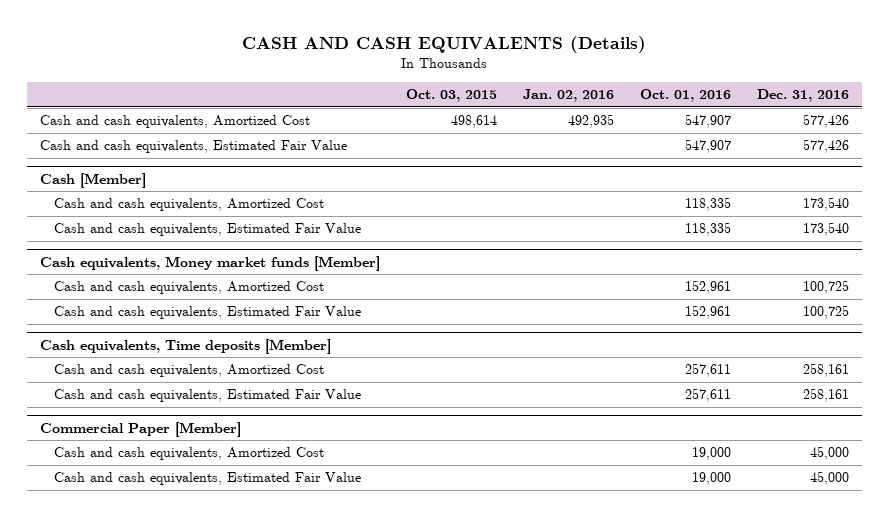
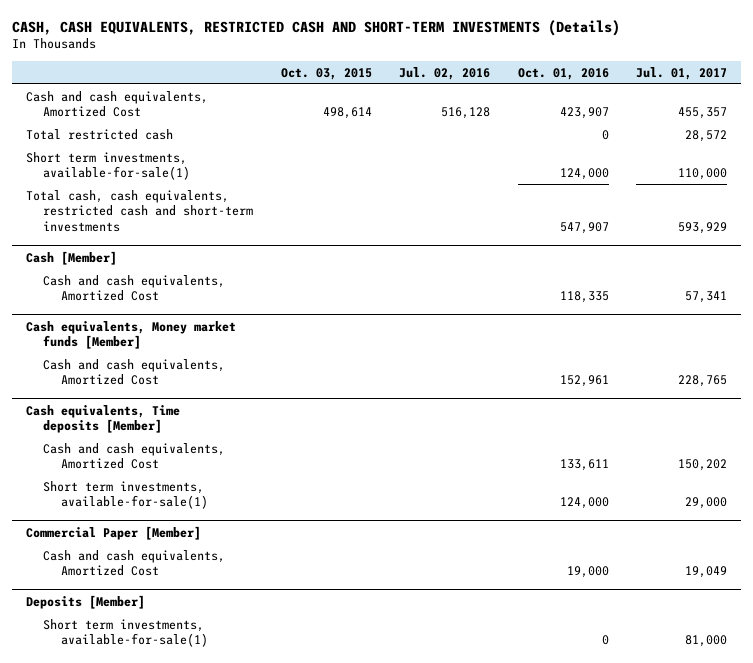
[242,35,647,53] CASH AND CASH EQUIVALENTS (Details) -> [12,19,621,36] CASH, CASH EQUIVALENTS, RESTRICTED CASH AND SHORT-TERM INVESTMENTS (Details)
[522,89,614,103] Jan. 02, 2016 -> none
[756,89,849,103] Dec. 31, 2016 -> none
none -> [399,66,491,80] Jul. 02, 2016
none -> [635,66,727,80] Jul. 01, 2017
[684,114,731,129] 547,907 -> [559,107,609,120] 423,907
none -> [25,128,173,140] Total restricted cash
none -> [25,151,191,181] Short term investments, available-for-sale(1)
[39,140,347,154] Cash and cash equivalents, Estimated Fair Value -> [25,189,254,233] Total cash, cash equivalents, restricted cash and short-term investments
[54,223,362,237] Cash and cash equivalents, Estimated Fair Value -> none
[54,306,362,320] Cash and cash equivalents, Estimated Fair Value -> none
[54,389,362,403] Cash and cash equivalents, Estimated Fair Value -> none
[684,363,731,378] 257,611 -> [559,459,609,472] 133,611
none -> [43,480,209,510] Short term investments, available-for-sale(1)
[54,472,362,486] Cash and cash equivalents, Estimated Fair Value -> none
none -> [25,594,145,609] Deposits [Member]
none -> [43,618,209,648] Short term investments, available-for-sale(1)

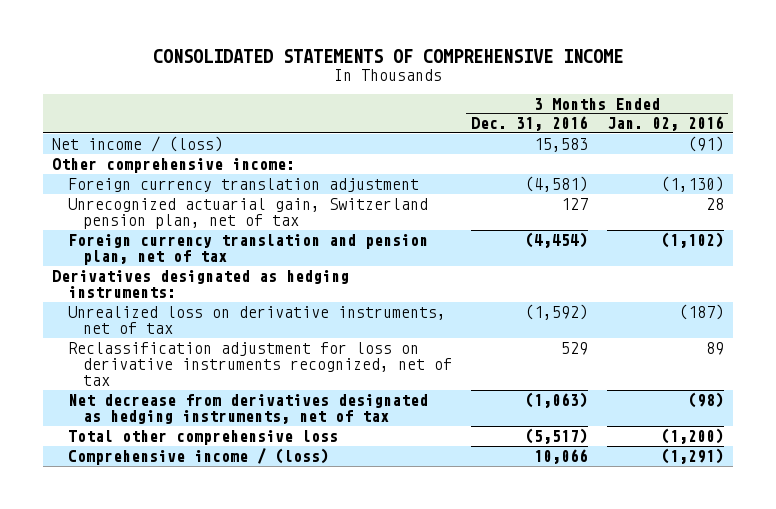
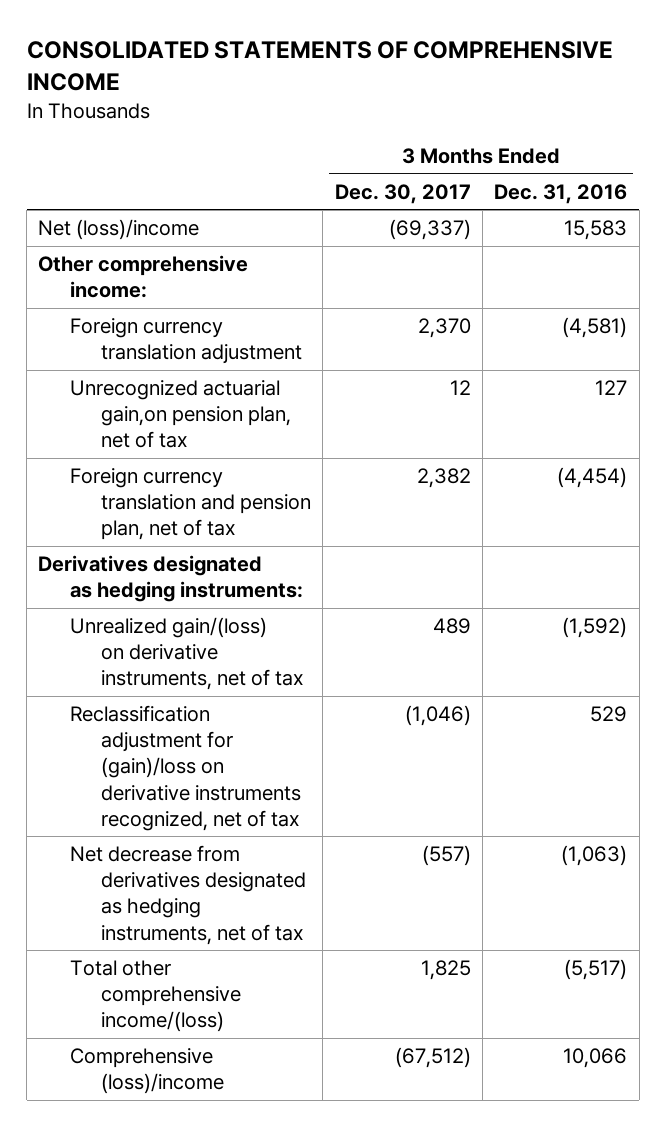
[606,116,724,132] Jan. 02, 2016 -> none
none -> [334,183,471,204] Dec. 30, 2017
[52,135,224,152] Net income / (loss) -> [38,219,200,241] Net (loss)/income
[67,197,428,229] Unrecognized actuarial gain, Switzerland pension plan, net of tax -> [69,380,292,449] Unrecognized actuarial gain,on pension plan, net of tax
[67,305,446,334] Unrealized loss on derivative instruments, net of tax -> [69,617,305,691] Unrealized gain/(loss) on derivative instruments, net of tax
[67,341,453,387] Reclassification adjustment for loss on derivative instruments recognized, net of tax -> [69,705,302,831] Reclassification adjustment for (gain)/loss on derivative instruments recognized, net of tax
[67,429,338,445] Total other comprehensive loss -> [69,960,242,1033] Total other comprehensive income/(loss)
[67,447,329,465] Comprehensive income / (loss) -> [69,1048,225,1095] Comprehensive (loss)/income

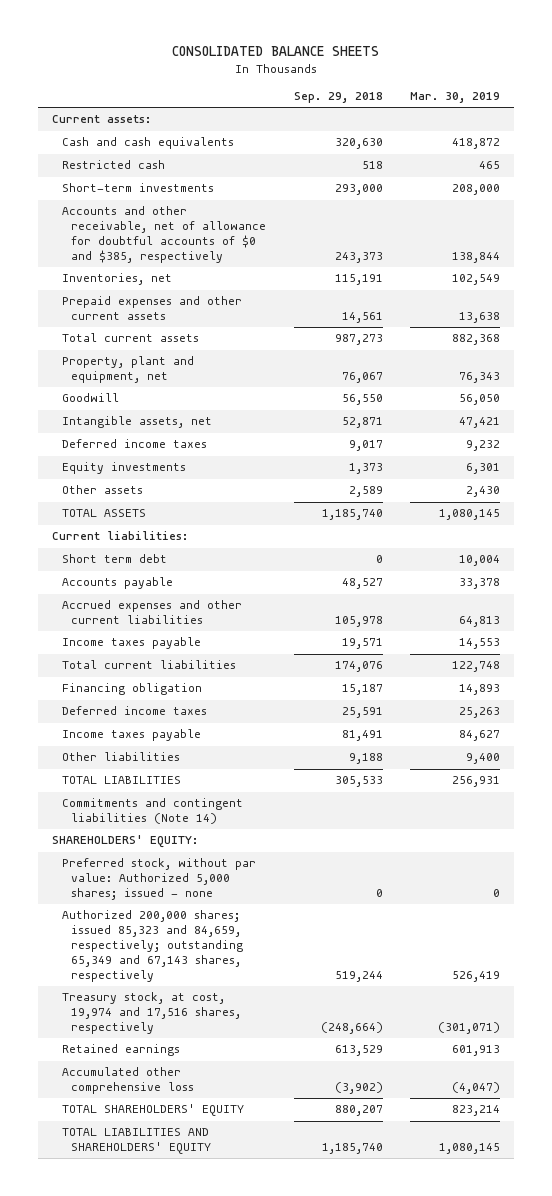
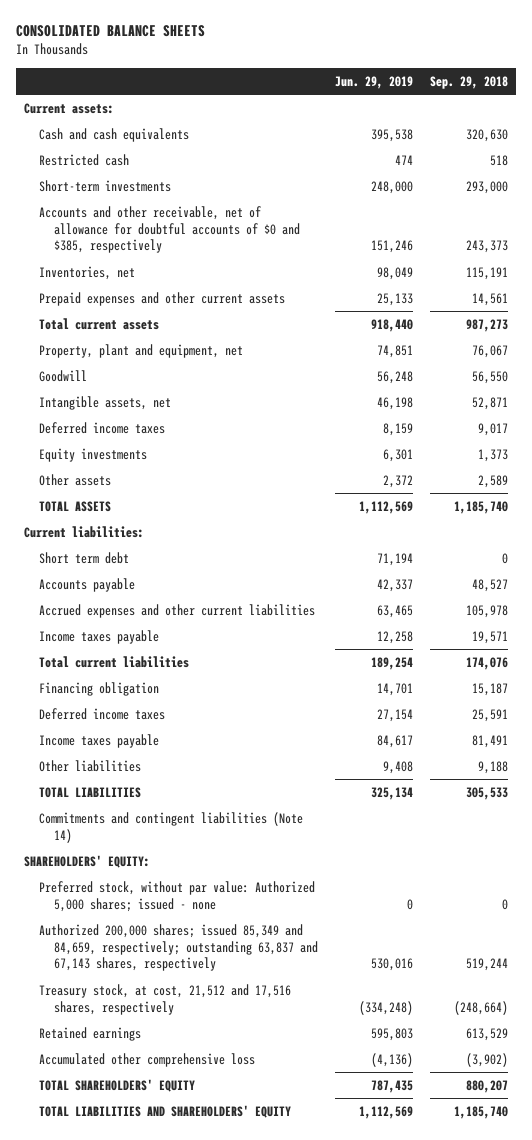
[410,91,501,103] Mar. 30, 2019 -> none
none -> [334,75,413,89] Jun. 29, 2019
[61,910,244,982] Authorized 200,000 shares; issued 85,323 and 84,659, respectively; outstanding 65,349 and 67,143 shares, respectively -> [38,923,318,972] Authorized 200,000 shares; issued 85,349 and 84,659, respectively; outstanding 63,837 and 67,143 shares, respectively
[61,992,242,1035] Treasury stock, at cost, 19,974 and 17,516 shares, respectively -> [38,983,291,1015] Treasury stock, at cost, 21,512 and 17,516 shares, respectively

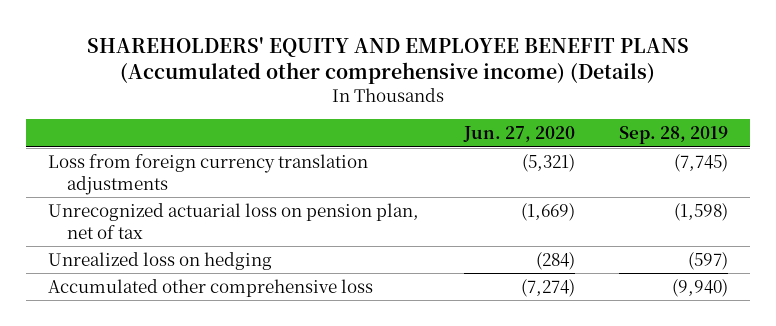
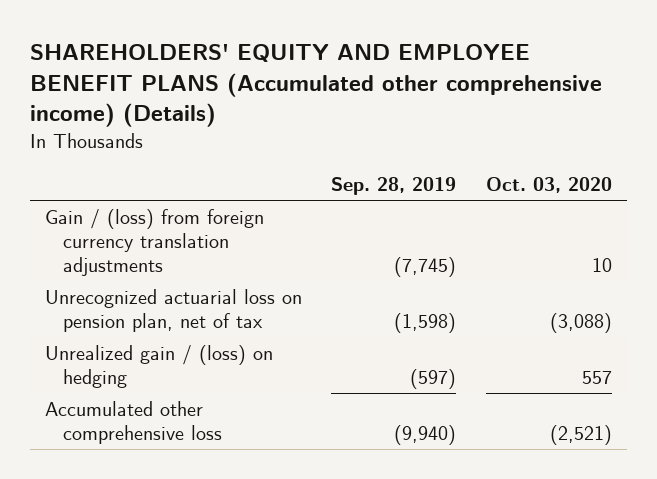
[462,126,575,143] Jun. 27, 2020 -> none
none -> [485,176,612,193] Oct. 03, 2020
[48,153,369,196] Loss from foreign currency translation adjustments -> [44,209,264,276] Gain / (loss) from foreign currency translation adjustments
[48,251,273,270] Unrealized loss on hedging -> [44,345,273,388] Unrealized gain / (loss) on hedging

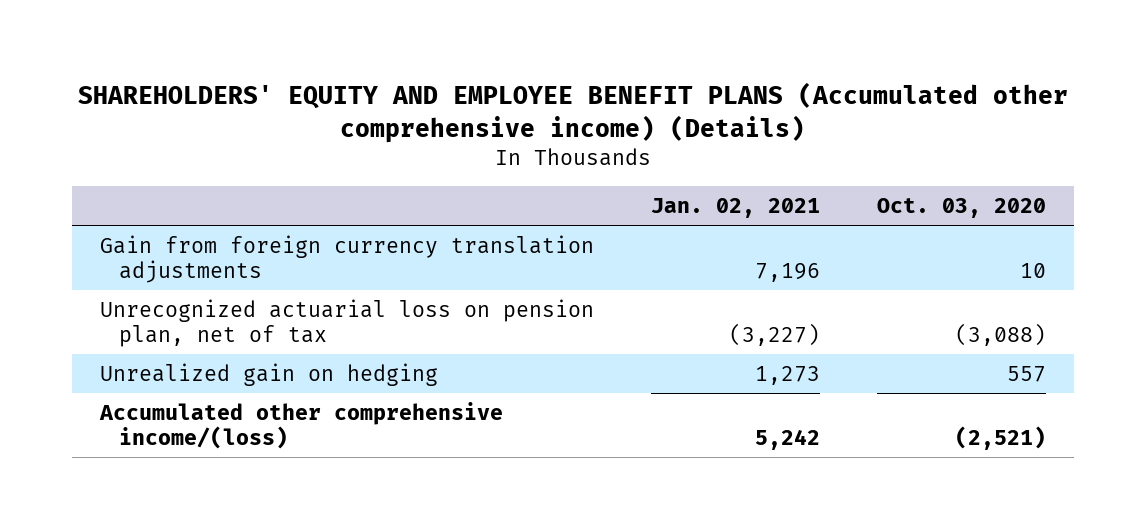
[331,176,457,195] Sep. 28, 2019 -> none
none -> [650,198,820,219] Jan. 02, 2021
[44,209,264,276] Gain / (loss) from foreign currency translation adjustments -> [100,234,595,284] Gain from foreign currency translation adjustments
[44,345,273,388] Unrealized gain / (loss) on hedging -> [100,362,439,386] Unrealized gain on hedging
[44,401,223,444] Accumulated other comprehensive loss -> [99,401,504,450] Accumulated other comprehensive income/(loss)

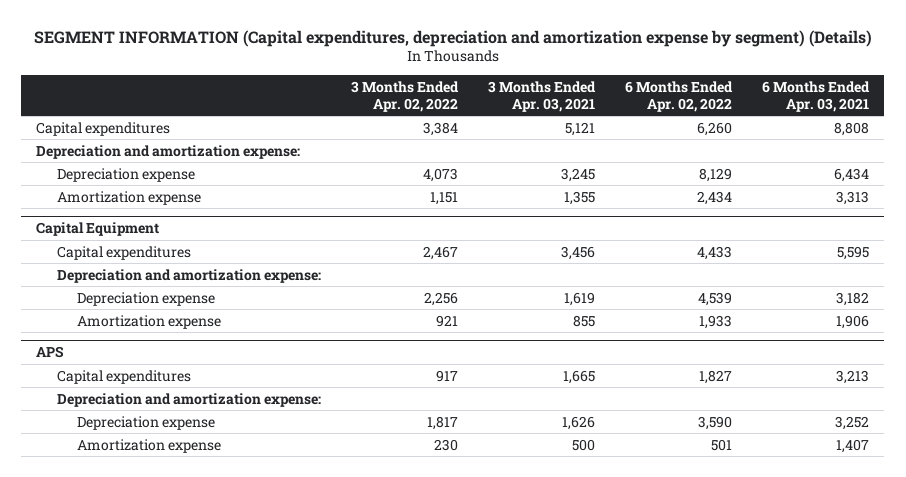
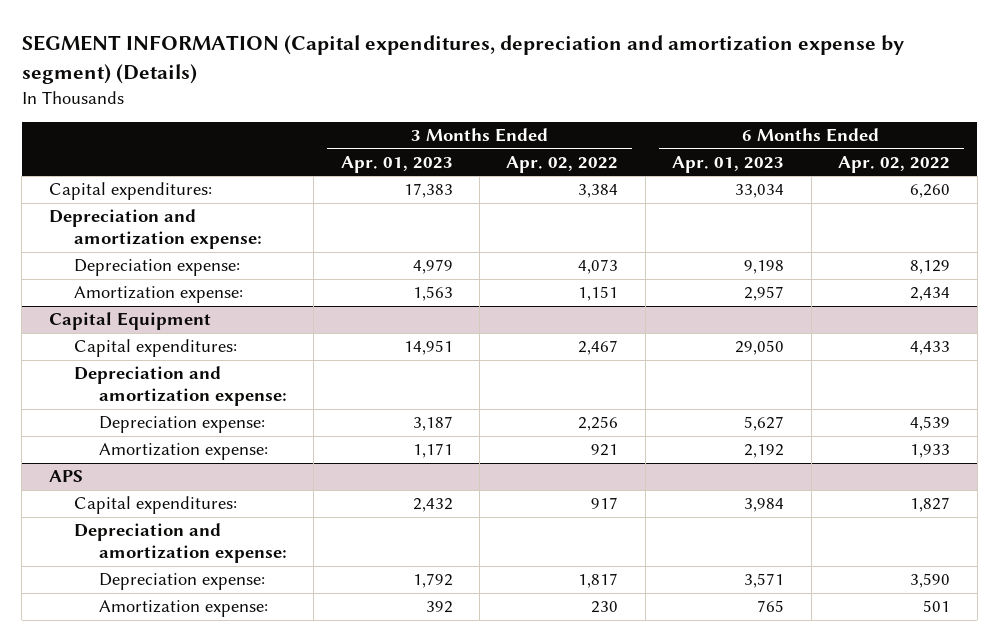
[487,80,596,112] 3 Months Ended Apr. 03, 2021 -> none
[762,80,871,112] 6 Months Ended Apr. 03, 2021 -> none
none -> [340,155,453,173] Apr. 01, 2023
none -> [672,155,785,173] Apr. 01, 2023
[36,121,171,136] Capital expenditures -> [48,182,212,201] Capital expenditures:
[56,167,195,182] Depreciation expense -> [73,259,240,277] Depreciation expense:
[56,190,201,205] Amortization expense -> [73,286,243,304] Amortization expense:
[56,245,191,260] Capital expenditures -> [73,339,237,358] Capital expenditures:
[76,291,215,306] Depreciation expense -> [98,416,265,434] Depreciation expense:
[76,314,221,329] Amortization expense -> [98,443,268,461] Amortization expense:
[56,369,191,384] Capital expenditures -> [73,496,237,515] Capital expenditures:
[76,415,215,430] Depreciation expense -> [98,573,265,591] Depreciation expense:
[76,438,221,453] Amortization expense -> [98,600,268,618] Amortization expense:

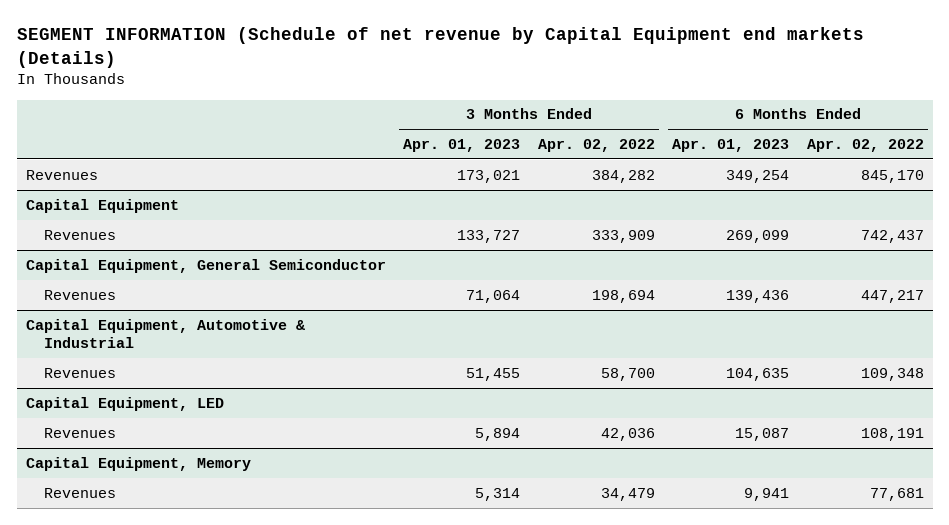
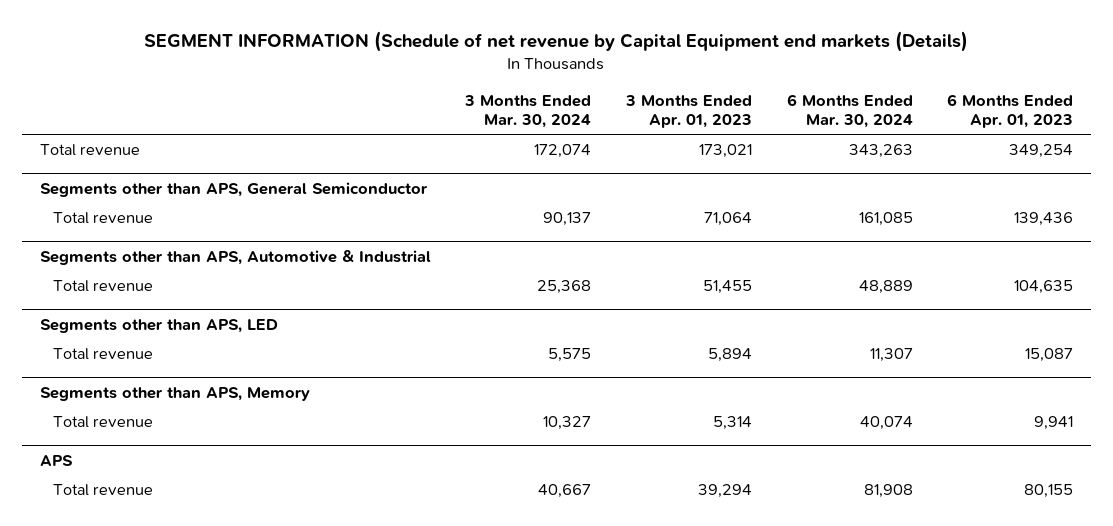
[537,138,655,152] Apr. 02, 2022 -> none
[806,138,924,152] Apr. 02, 2022 -> none
none -> [464,94,592,129] 3 Months Ended Mar. 30, 2024
none -> [786,93,913,129] 6 Months Ended Mar. 30, 2024
[25,198,179,213] Capital Equipment -> none
[43,229,116,240] Revenues -> none
[25,258,386,273] Capital Equipment, General Semiconductor -> none
[25,318,305,348] Capital Equipment, Automotive & Industrial -> none
[25,396,224,411] Capital Equipment, LED -> none
[25,456,251,471] Capital Equipment, Memory -> none
[25,169,98,180] Revenues -> [39,144,140,157] Total revenue
none -> [39,181,428,197] Segments other than APS, General Semiconductor
[43,289,116,300] Revenues -> [52,212,153,225] Total revenue
none -> [39,249,431,265] Segments other than APS, Automotive & Industrial
[43,367,116,378] Revenues -> [52,280,153,293] Total revenue
none -> [39,318,278,333] Segments other than APS, LED
[43,427,116,438] Revenues -> [52,348,153,361] Total revenue
none -> [39,386,310,401] Segments other than APS, Memory
[43,487,116,498] Revenues -> [52,416,153,429] Total revenue
none -> [39,454,73,466] APS
none -> [52,484,153,497] Total revenue

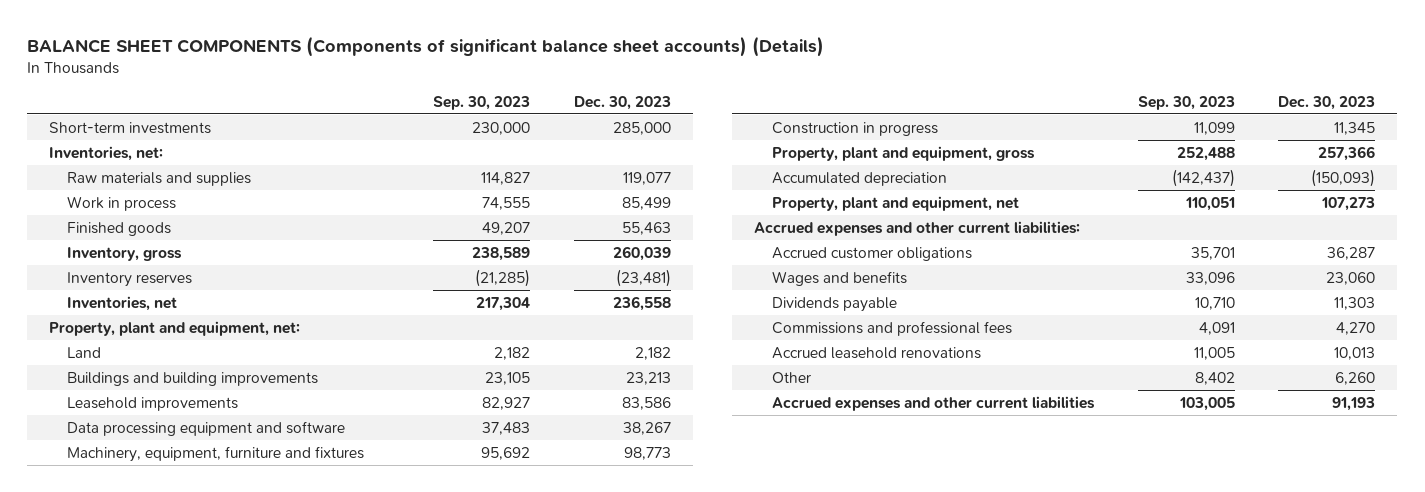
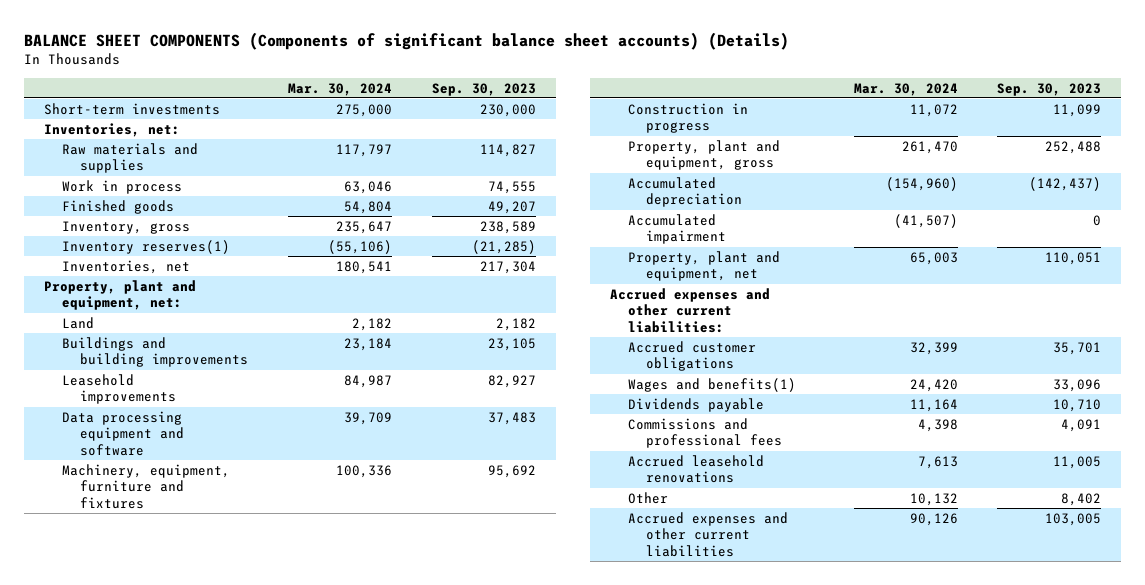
[573,95,671,110] Dec. 30, 2023 -> none
none -> [287,82,392,96] Mar. 30, 2024
[67,271,193,287] Inventory reserves -> [62,239,231,254] Inventory reserves(1)
none -> [627,213,726,245] Accumulated impairment
[771,270,907,286] Wages and benefits -> [627,377,796,392] Wages and benefits(1)

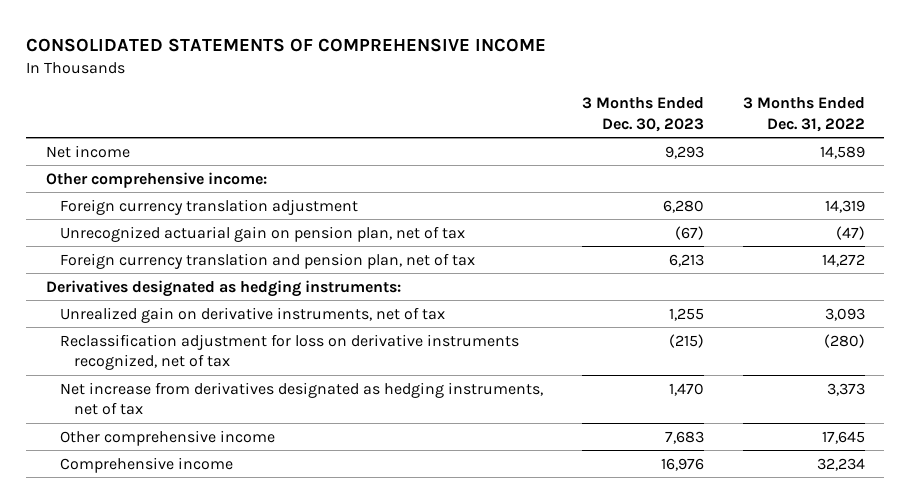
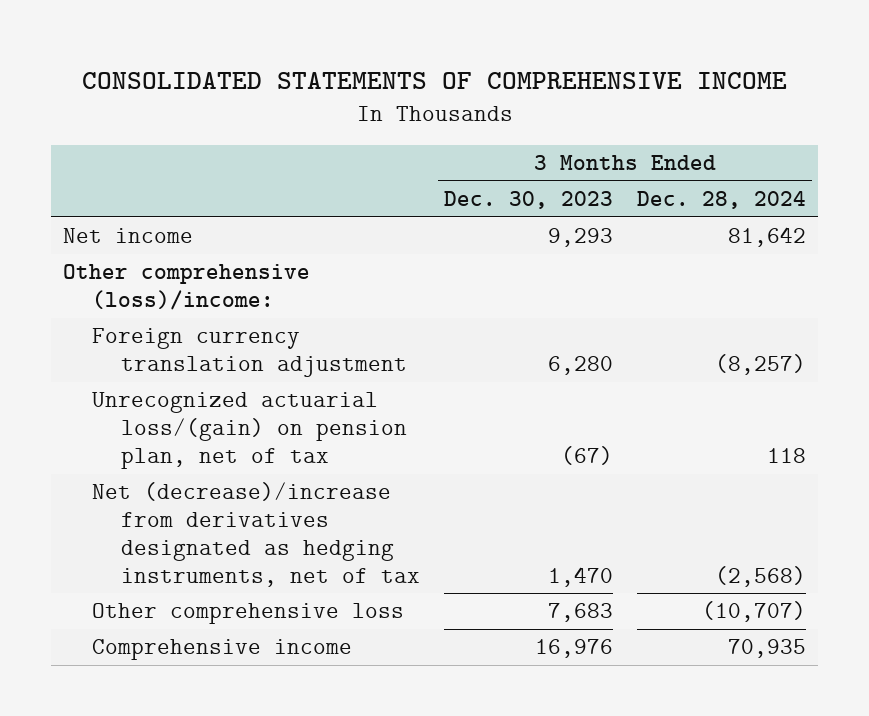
[742,97,865,132] 3 Months Ended Dec. 31, 2022 -> none
none -> [636,190,806,209] Dec. 28, 2024
[45,171,267,188] Other comprehensive income: -> [63,264,311,311] Other comprehensive (loss)/income:
[59,252,475,269] Foreign currency translation and pension plan, net of tax -> none
[45,279,401,297] Derivatives designated as hedging instruments: -> none
[59,306,445,323] Unrealized gain on derivative instruments, net of tax -> none
[59,333,519,371] Reclassification adjustment for loss on derivative instruments recognized, net of tax -> none
[59,225,465,242] Unrecognized actuarial gain on pension plan, net of tax -> [91,392,407,470] Unrecognized actuarial loss/(gain) on pension plan, net of tax
[59,381,543,416] Net increase from derivatives designated as hedging instruments, net of tax -> [91,482,420,587] Net (decrease)/increase from derivatives designated as hedging instruments, net of tax
[59,429,275,446] Other comprehensive income -> [91,603,404,625] Other comprehensive loss

